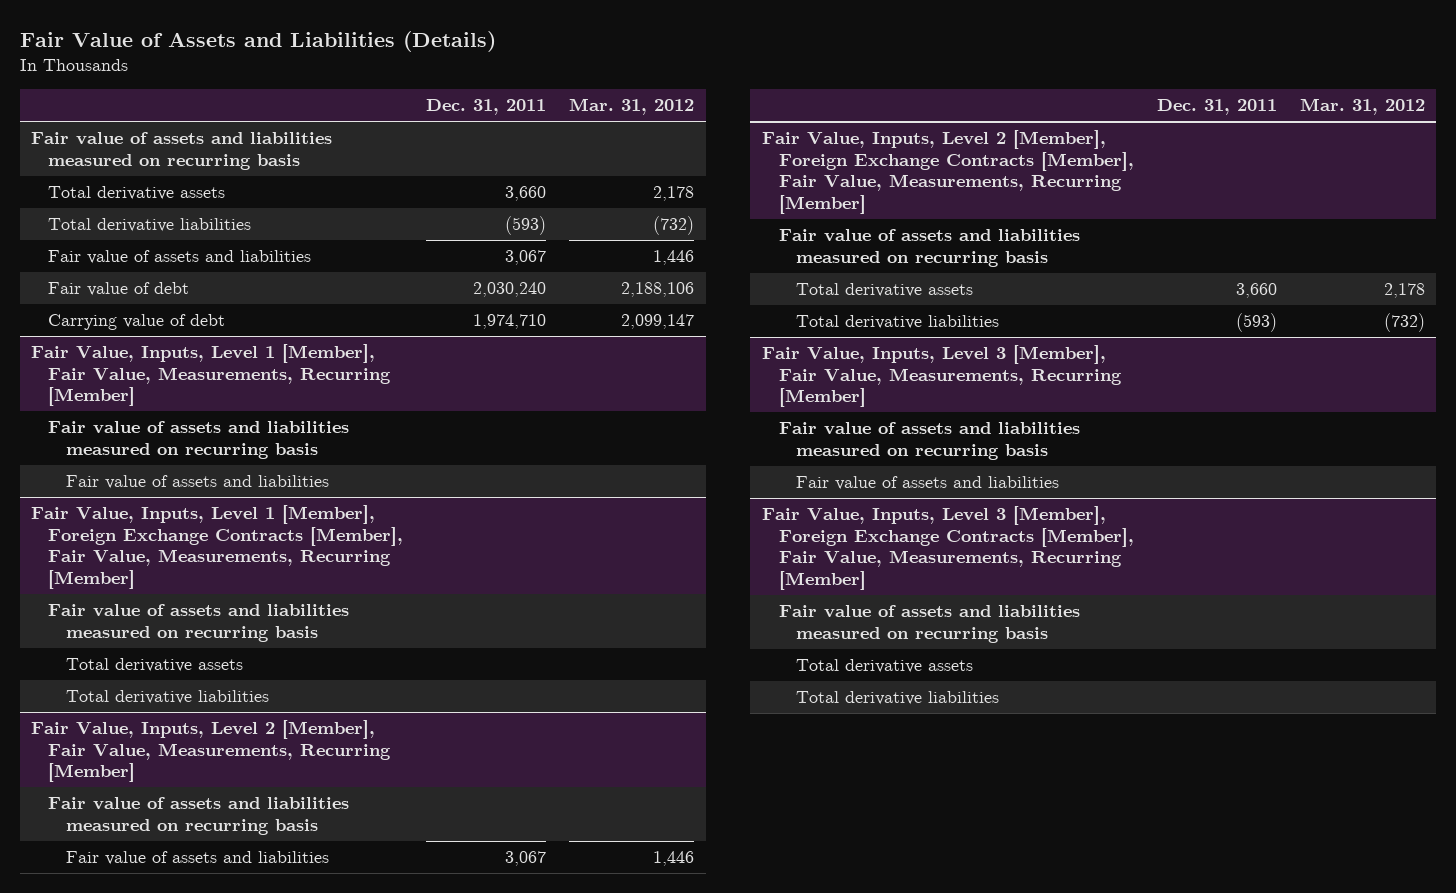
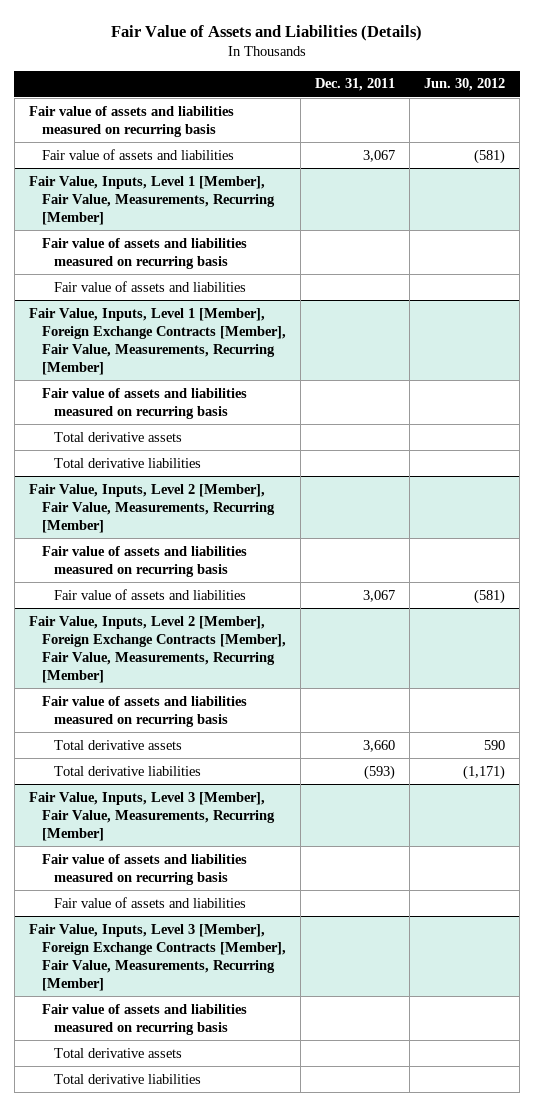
[569,97,695,115] Mar. 31, 2012 -> none
none -> [423,78,505,92] Jun. 30, 2012
[48,186,226,201] Total derivative assets -> none
[48,218,252,233] Total derivative liabilities -> none
[48,282,190,297] Fair value of debt -> none
[48,314,226,331] Carrying value of debt -> none

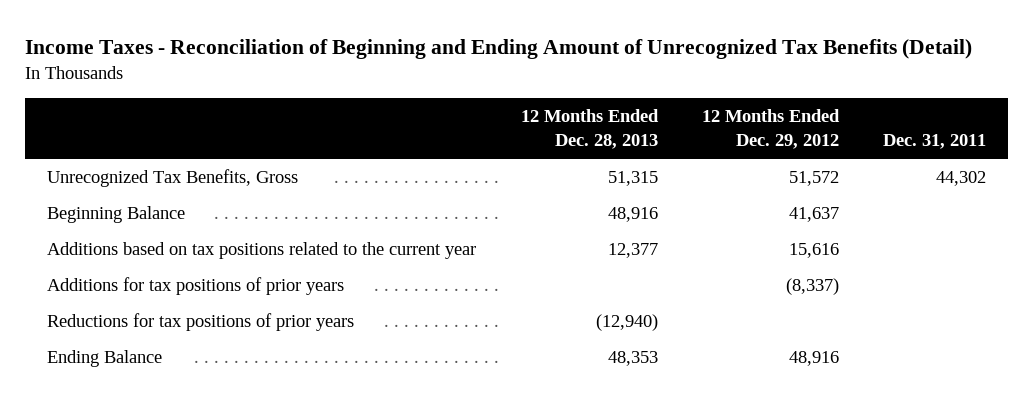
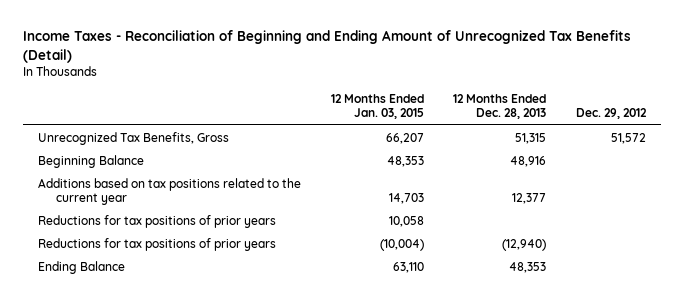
[701,108,840,149] 12 Months Ended Dec. 29, 2012 -> none
[882,133,986,149] Dec. 31, 2011 -> none
none -> [330,94,424,120] 12 Months Ended Jan. 03, 2015
none -> [575,108,647,120] Dec. 29, 2012
[47,277,345,296] Additions for tax positions of prior years -> [37,214,276,228] Reductions for tax positions of prior years

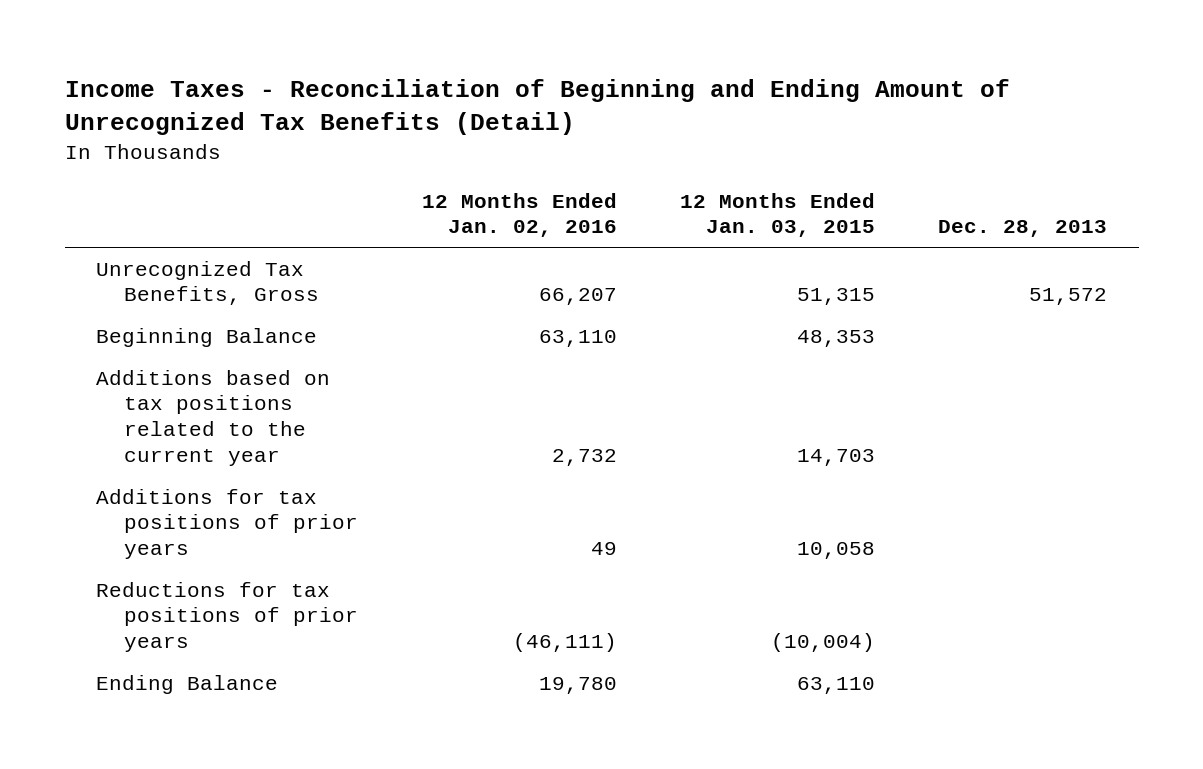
[453,94,547,120] 12 Months Ended Dec. 28, 2013 -> none
[575,108,647,120] Dec. 29, 2012 -> none
none -> [421,192,617,238] 12 Months Ended Jan. 02, 2016
none -> [938,220,1108,238] Dec. 28, 2013
[385,132,424,144] 66,207 -> [796,288,875,306] 51,315
[37,214,276,228] Reductions for tax positions of prior years -> [96,488,359,560] Additions for tax positions of prior years

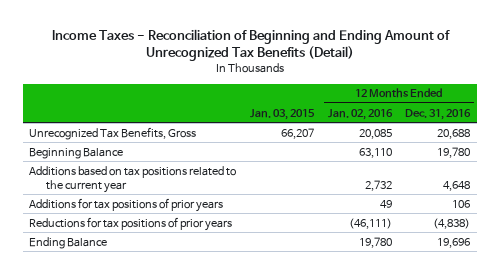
[679,192,875,238] 12 Months Ended Jan. 03, 2015 -> none
[938,220,1108,238] Dec. 28, 2013 -> none
none -> [250,108,316,120] Jan. 03, 2015
none -> [405,108,472,120] Dec. 31, 2016
[538,288,617,306] 66,207 -> [358,128,392,139] 20,085

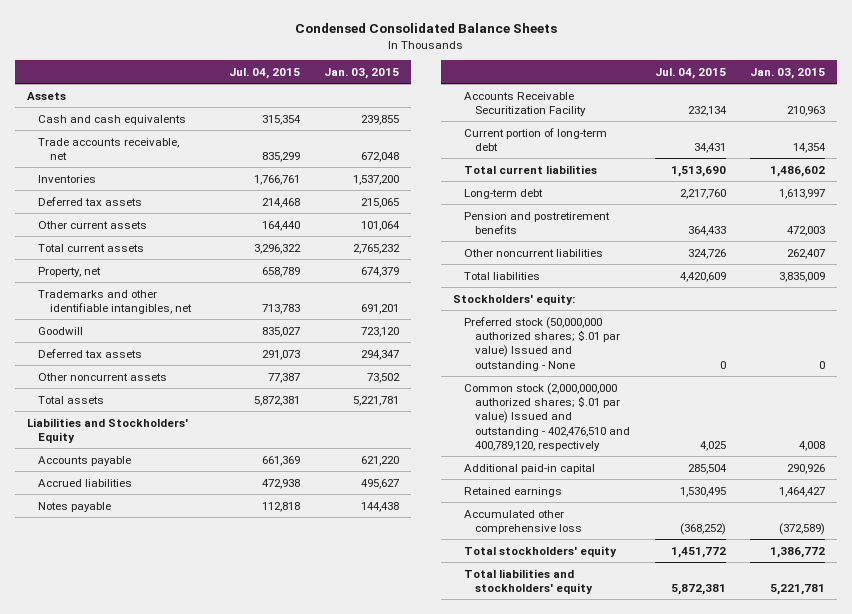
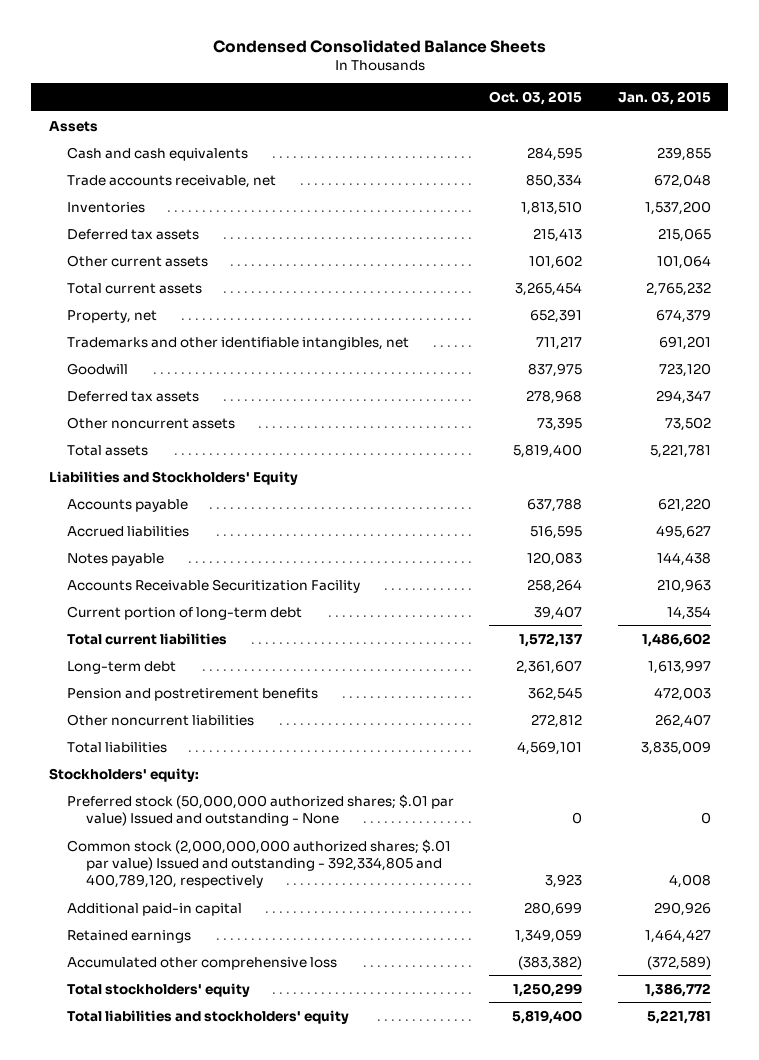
[228,67,300,79] Jul. 04, 2015 -> none
none -> [489,91,583,106] Oct. 03, 2015
[464,382,631,452] Common stock (2,000,000,000 authorized shares; $.01 par value) Issued and outstanding - 402,476,510 and 400,789,120, respectively -> [67,838,452,889] Common stock (2,000,000,000 authorized shares; $.01 par value) Issued and outstanding - 392,334,805 and 400,789,120, respectively

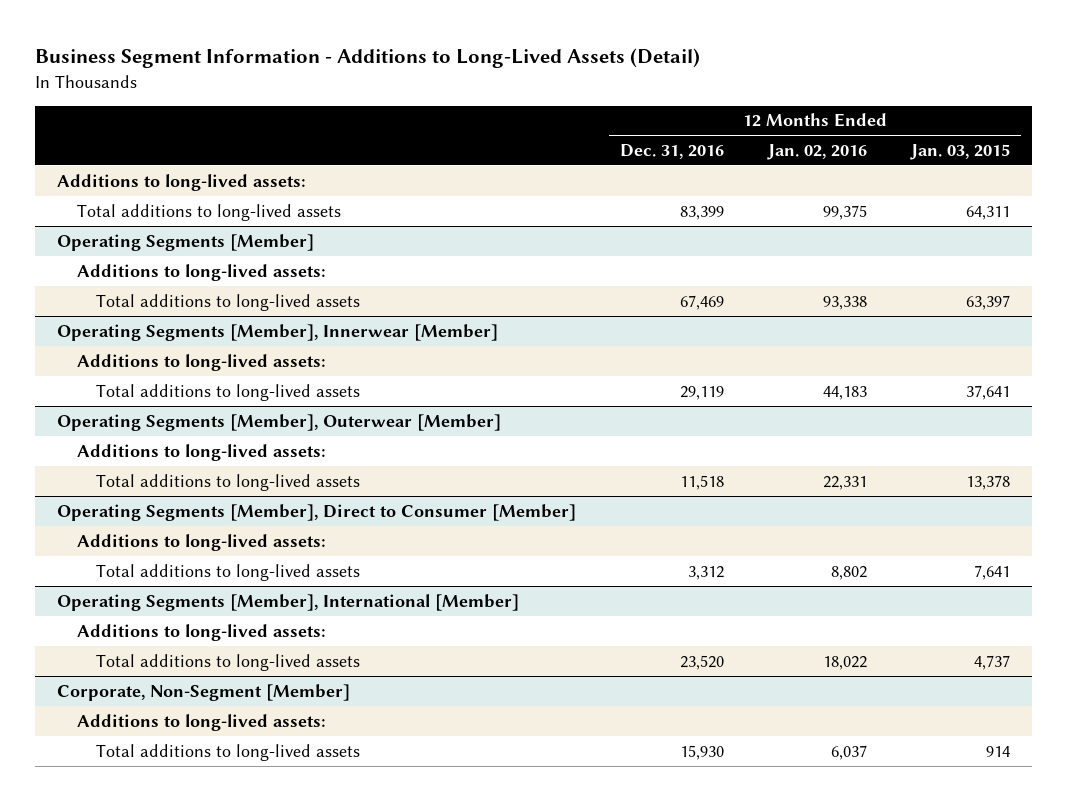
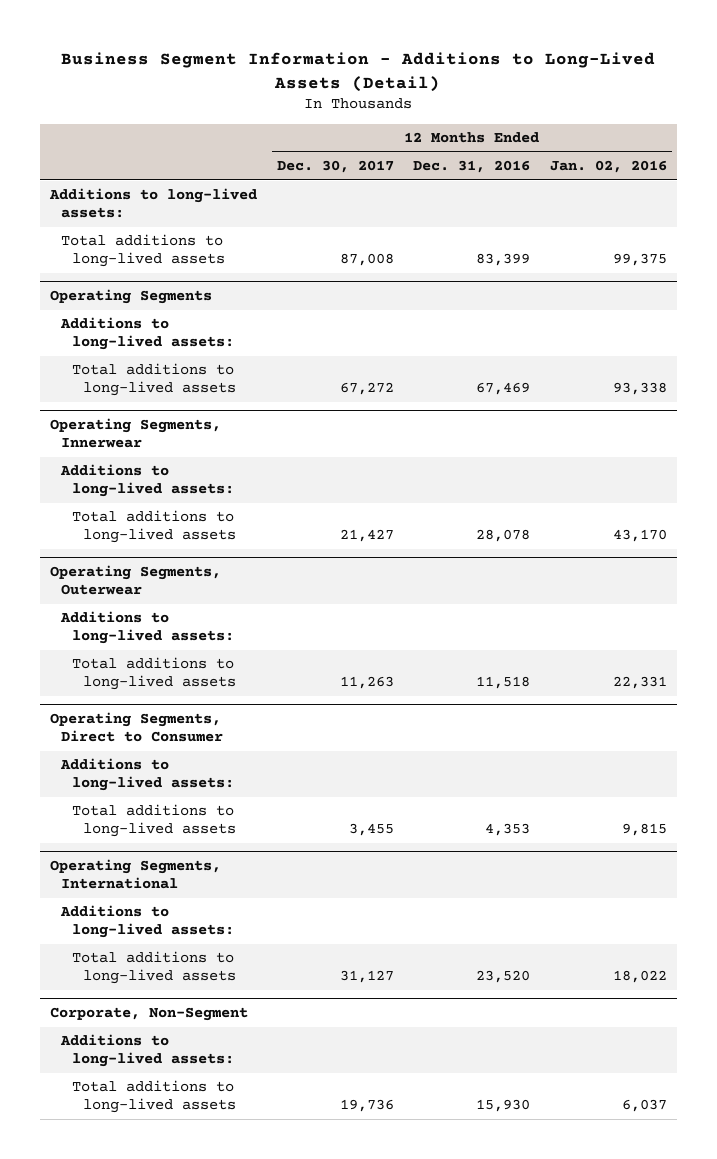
[910,143,1011,160] Jan. 03, 2015 -> none
none -> [276,160,394,174] Dec. 30, 2017
[57,233,315,251] Operating Segments [Member] -> [49,289,212,305] Operating Segments
[57,323,499,341] Operating Segments [Member], Innerwear [Member] -> [49,418,221,449] Operating Segments, Innerwear
[680,385,725,400] 29,119 -> [476,529,531,543] 28,078
[823,385,868,400] 44,183 -> [612,529,667,543] 43,170
[57,413,502,431] Operating Segments [Member], Outerwear [Member] -> [49,565,221,596] Operating Segments, Outerwear
[57,503,577,521] Operating Segments [Member], Direct to Consumer [Member] -> [49,712,223,743] Operating Segments, Direct to Consumer
[688,565,725,580] 3,312 -> [485,823,531,837] 4,353
[831,565,868,580] 8,802 -> [621,823,667,837] 9,815
[57,593,520,611] Operating Segments [Member], International [Member] -> [49,859,221,890] Operating Segments, International
[57,683,351,701] Corporate, Non-Segment [Member] -> [49,1007,248,1022] Corporate, Non-Segment

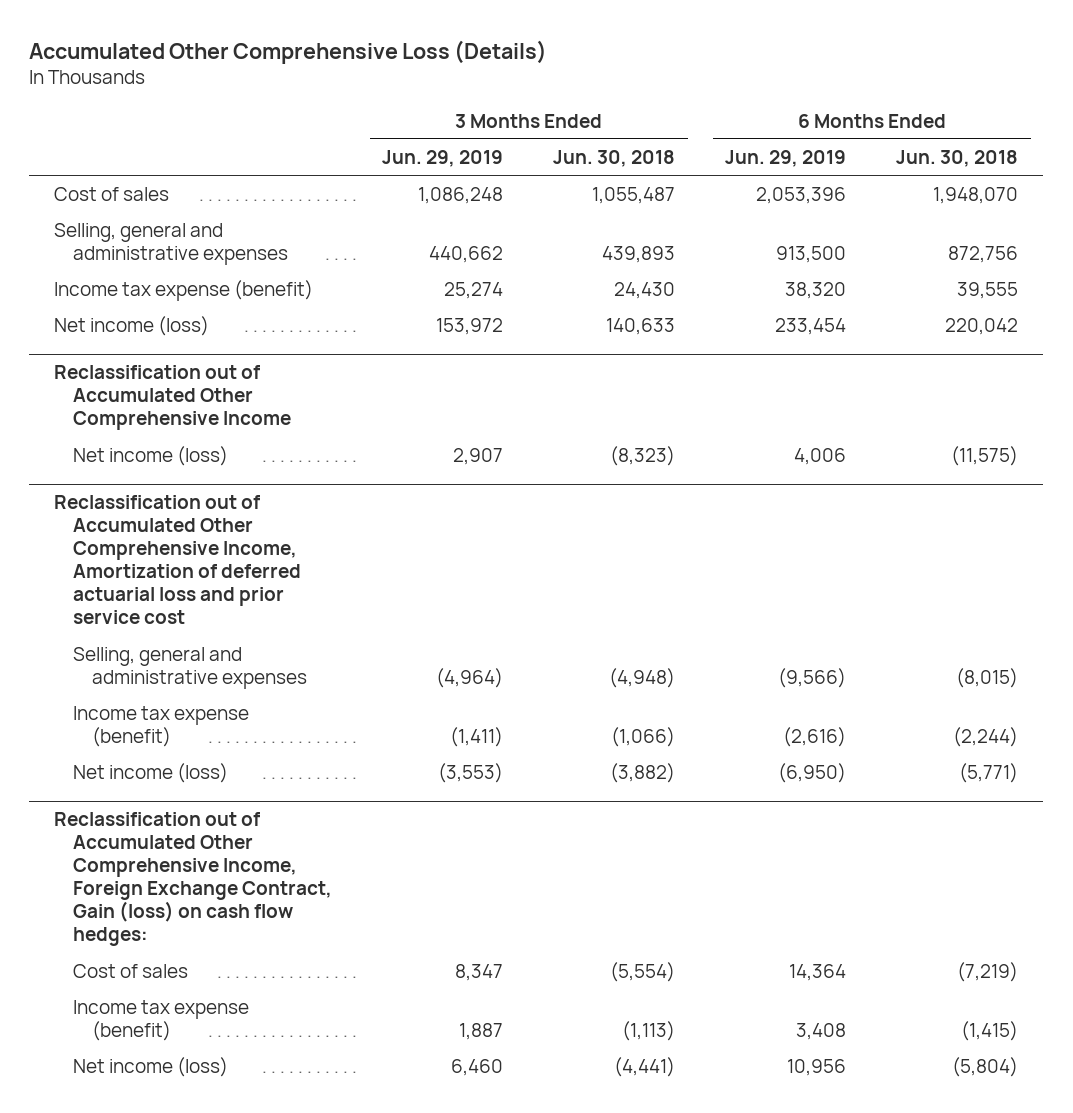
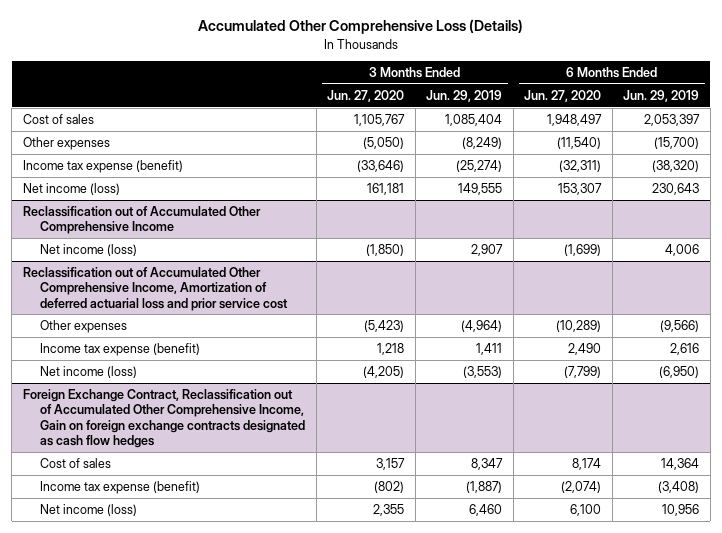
[553,149,676,167] Jun. 30, 2018 -> none
[896,149,1019,167] Jun. 30, 2018 -> none
none -> [327,89,405,102] Jun. 27, 2020
none -> [524,89,602,102] Jun. 27, 2020
[54,223,289,265] Selling, general and administrative expenses -> none
[418,187,504,205] 1,086,248 -> [445,113,503,126] 1,085,404
[756,187,847,205] 2,053,396 -> [644,113,701,126] 2,053,397
none -> [22,136,110,150] Other expenses
[444,282,504,300] 25,274 -> [456,159,503,172] (25,274)
[785,282,847,300] 38,320 -> [652,159,700,172] (38,320)
[436,318,504,336] 153,972 -> [458,182,503,195] 149,555
[775,318,847,336] 233,454 -> [652,182,700,195] 230,643
[73,647,307,689] Selling, general and administrative expenses -> [40,319,128,333] Other expenses
[450,726,504,747] (1,411) -> [476,342,503,355] 1,411
[783,726,847,747] (2,616) -> [670,342,700,355] 2,616
[54,812,333,947] Reclassification out of Accumulated Other Comprehensive Income, Foreign Exchange Contract, Gain (loss) on cash flow hedges: -> [22,388,306,448] Foreign Exchange Contract, Reclassification out of Accumulated Other Comprehensive Income, Gain on foreign exchange contracts designated as cash flow hedges
[459,1022,504,1040] 1,887 -> [466,480,503,493] (1,887)
[796,1022,847,1040] 3,408 -> [658,480,700,493] (3,408)

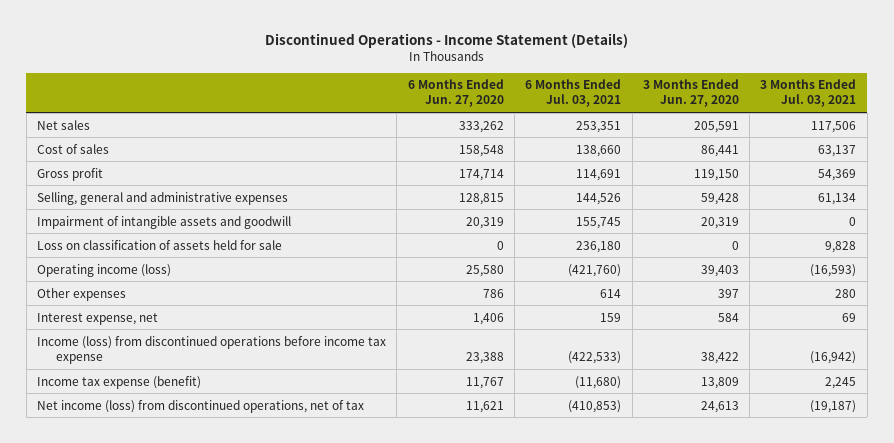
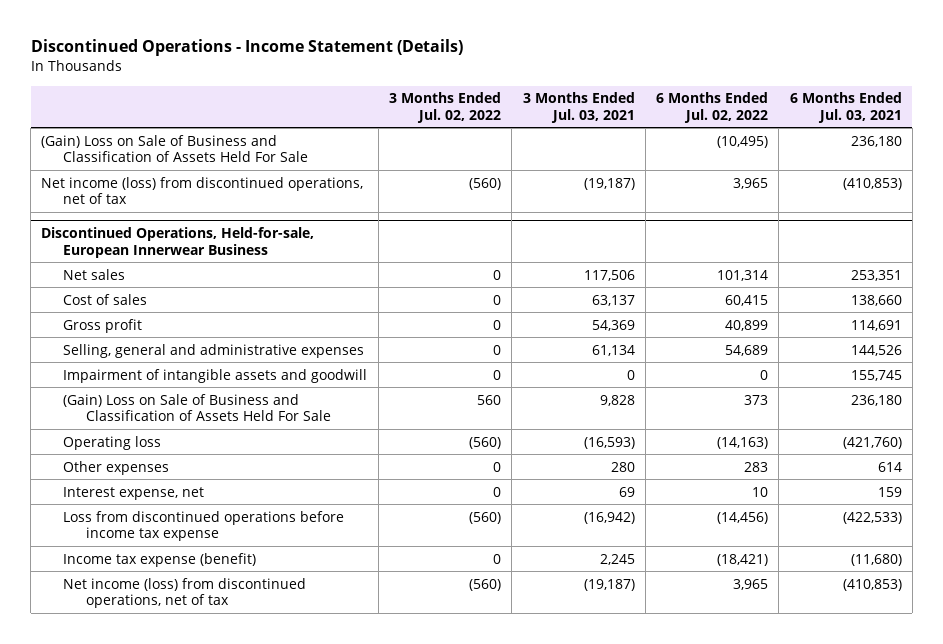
[407,79,504,108] 6 Months Ended Jun. 27, 2020 -> none
[642,79,739,108] 3 Months Ended Jun. 27, 2020 -> none
none -> [388,92,501,123] 3 Months Ended Jul. 02, 2022
none -> [656,92,769,123] 6 Months Ended Jul. 02, 2022
none -> [41,134,309,163] (Gain) Loss on Sale of Business and Classification of Assets Held For Sale
none -> [41,176,364,205] Net income (loss) from discontinued operations, net of tax
none -> [41,226,315,258] Discontinued Operations, Held-for-sale, European Innerwear Business
[37,239,283,250] Loss on classification of assets held for sale -> [63,393,331,422] (Gain) Loss on Sale of Business and Classification of Assets Held For Sale
[37,263,172,277] Operating income (loss) -> [63,435,162,450] Operating loss
[37,335,387,364] Income (loss) from discontinued operations before income tax expense -> [63,510,345,542] Loss from discontinued operations before income tax expense

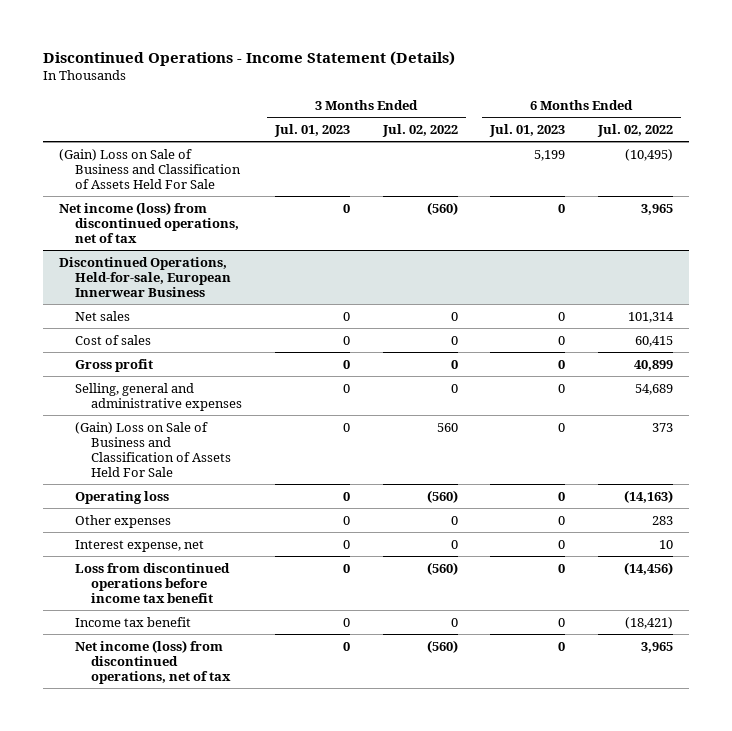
[522,92,635,123] 3 Months Ended Jul. 03, 2021 -> none
[789,92,902,123] 6 Months Ended Jul. 03, 2021 -> none
none -> [273,123,350,137] Jul. 01, 2023
none -> [489,123,566,137] Jul. 01, 2023
[63,368,368,383] Impairment of intangible assets and goodwill -> none
[63,510,345,542] Loss from discontinued operations before income tax expense -> [75,562,231,603] Loss from discontinued operations before income tax benefit
[63,552,257,567] Income tax expense (benefit) -> [75,616,192,627] Income tax benefit

